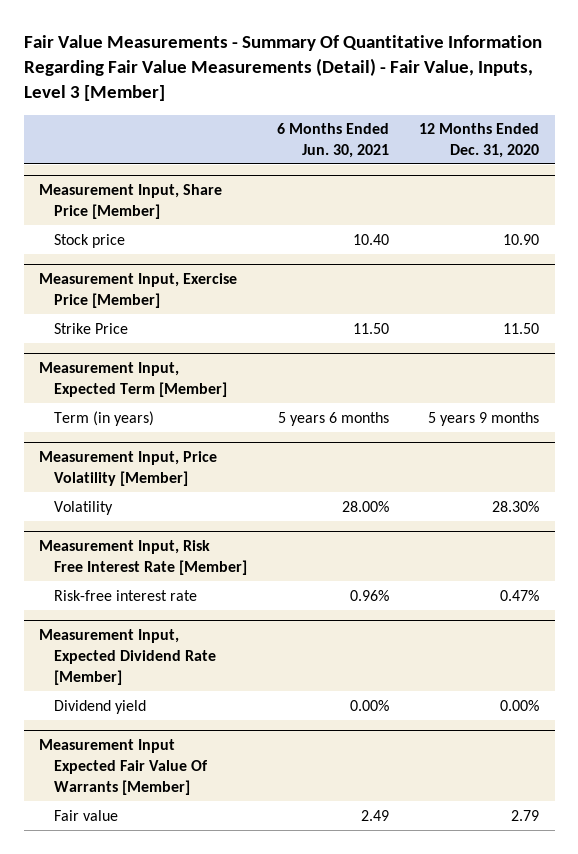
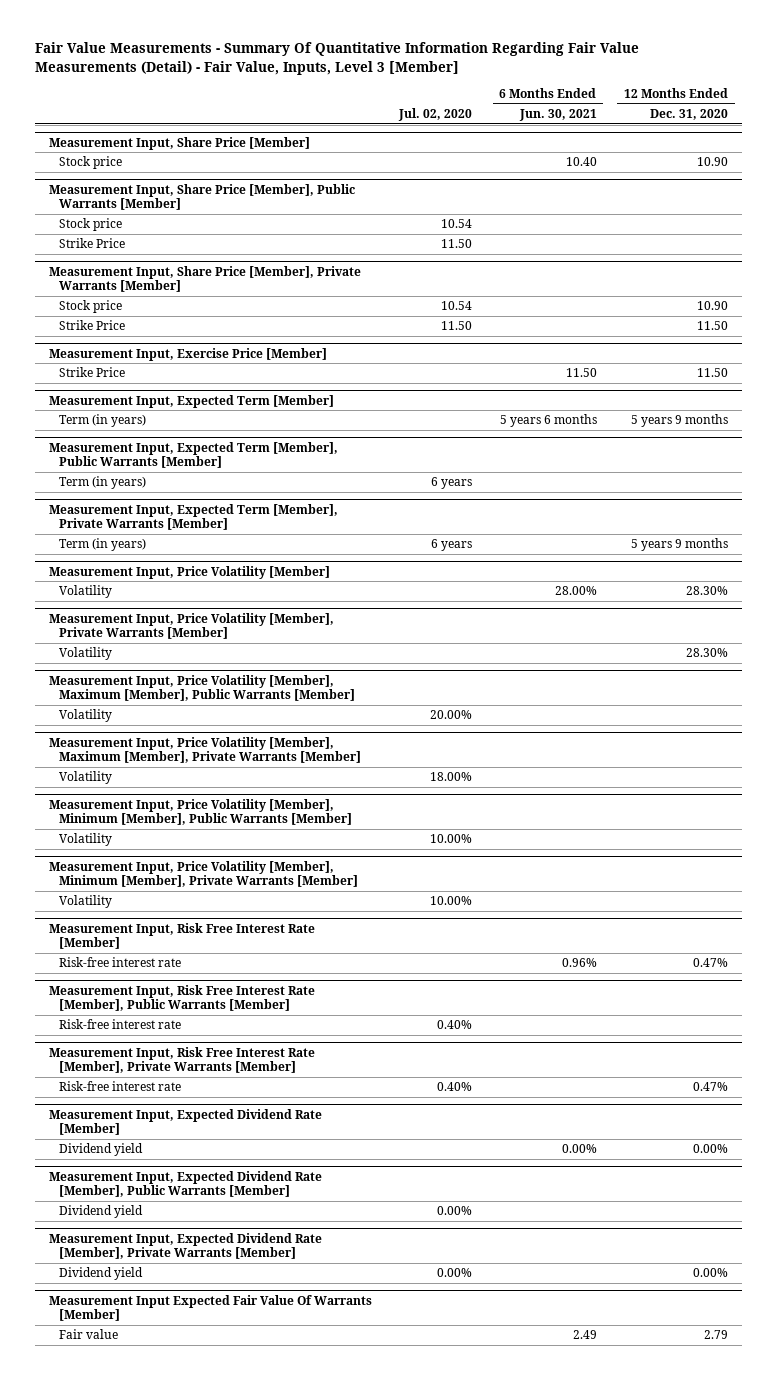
none -> [398,107,473,121] Jul. 02, 2020
none -> [48,183,355,211] Measurement Input, Share Price [Member], Public Warrants [Member]
none -> [58,218,122,232] Stock price
none -> [58,238,125,249] Strike Price
none -> [48,265,361,293] Measurement Input, Share Price [Member], Private Warrants [Member]
none -> [58,300,122,314] Stock price
none -> [58,320,125,331] Strike Price
none -> [48,441,338,469] Measurement Input, Expected Term [Member], Public Warrants [Member]
none -> [58,476,146,490] Term (in years)
none -> [48,503,338,531] Measurement Input, Expected Term [Member], Private Warrants [Member]
none -> [58,538,146,552] Term (in years)
none -> [48,612,334,640] Measurement Input, Price Volatility [Member], Private Warrants [Member]
none -> [58,647,112,661] Volatility
none -> [48,674,355,702] Measurement Input, Price Volatility [Member], Maximum [Member], Public Warrants [Member]
none -> [58,709,112,723] Volatility
none -> [48,736,361,764] Measurement Input, Price Volatility [Member], Maximum [Member], Private Warrants [Member]
none -> [58,771,112,785] Volatility
none -> [48,798,352,826] Measurement Input, Price Volatility [Member], Minimum [Member], Public Warrants [Member]
none -> [58,833,112,847] Volatility
none -> [48,860,358,888] Measurement Input, Price Volatility [Member], Minimum [Member], Private Warrants [Member]
none -> [58,895,112,909] Volatility
none -> [48,984,315,1012] Measurement Input, Risk Free Interest Rate [Member], Public Warrants [Member]
none -> [58,1019,181,1030] Risk-free interest rate
none -> [48,1046,315,1074] Measurement Input, Risk Free Interest Rate [Member], Private Warrants [Member]
none -> [58,1081,181,1092] Risk-free interest rate
none -> [48,1170,322,1198] Measurement Input, Expected Dividend Rate [Member], Public Warrants [Member]
none -> [58,1205,143,1219] Dividend yield
none -> [48,1232,322,1260] Measurement Input, Expected Dividend Rate [Member], Private Warrants [Member]
none -> [58,1267,143,1281] Dividend yield

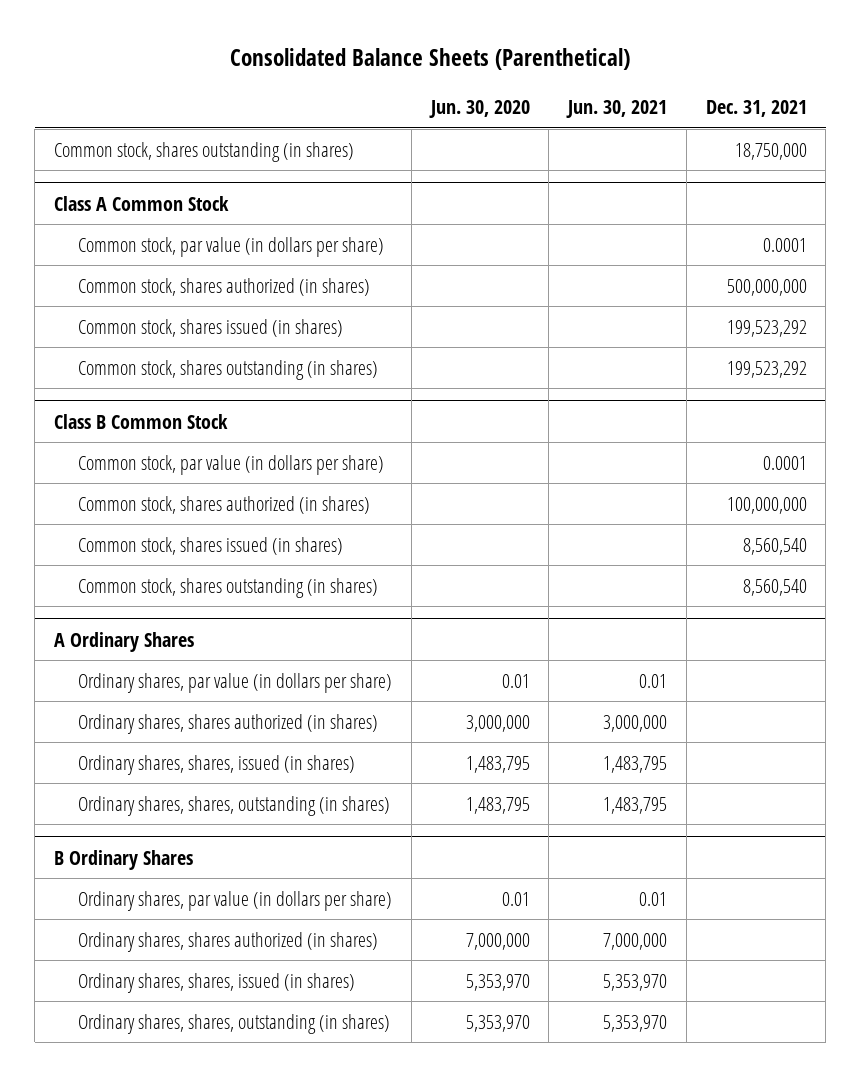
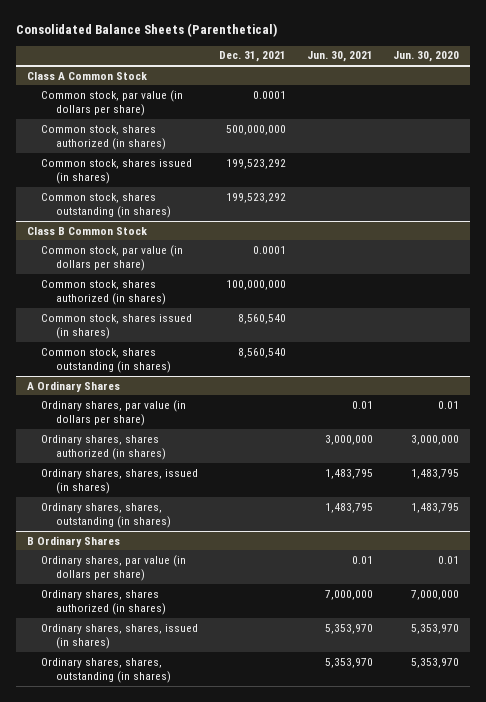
[54,141,355,162] Common stock, shares outstanding (in shares) -> none

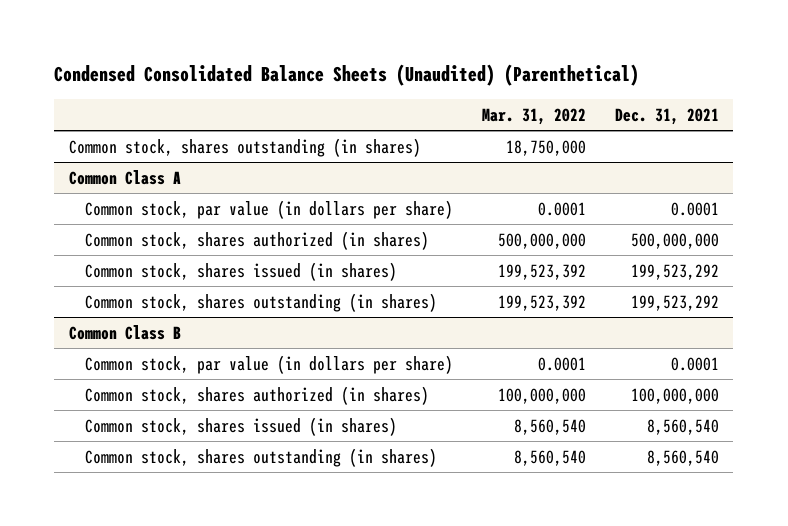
[16,23,278,38] Consolidated Balance Sheets (Parenthetical) -> [54,64,640,87] Condensed Consolidated Balance Sheets (Unaudited) (Parenthetical)
[306,51,373,63] Jun. 30, 2021 -> none
[393,51,460,63] Jun. 30, 2020 -> none
none -> [481,107,586,125] Mar. 31, 2022
none -> [68,137,421,157] Common stock, shares outstanding (in shares)
[26,71,147,80] Class A Common Stock -> [68,169,181,185] Common Class A
[26,226,147,235] Class B Common Stock -> [68,324,181,340] Common Class B
[26,380,120,392] A Ordinary Shares -> none
[41,399,187,426] Ordinary shares, par value (in dollars per share) -> none
[41,434,167,460] Ordinary shares, shares authorized (in shares) -> none
[41,468,199,494] Ordinary shares, shares, issued (in shares) -> none
[41,502,172,528] Ordinary shares, shares, outstanding (in shares) -> none
[26,535,120,547] B Ordinary Shares -> none
[41,554,187,581] Ordinary shares, par value (in dollars per share) -> none
[41,589,167,615] Ordinary shares, shares authorized (in shares) -> none
[41,623,199,649] Ordinary shares, shares, issued (in shares) -> none
[41,657,172,683] Ordinary shares, shares, outstanding (in shares) -> none

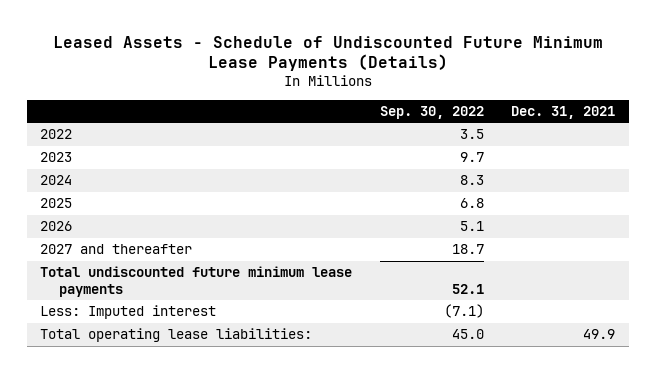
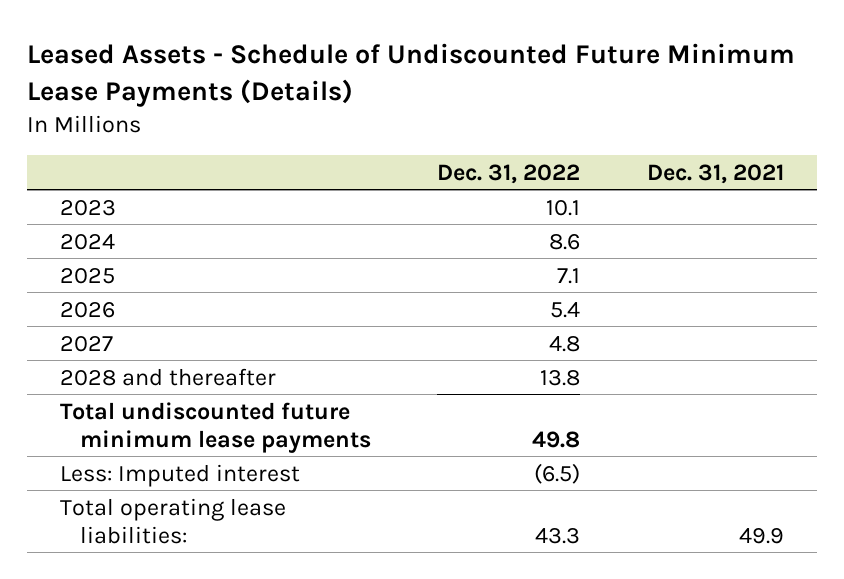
[379,106,484,120] Sep. 30, 2022 -> none
none -> [437,163,581,184] Dec. 31, 2022
[40,129,73,140] 2022 -> none
none -> [59,335,113,352] 2027
[40,244,193,255] 2027 and thereafter -> [59,367,276,386] 2028 and thereafter

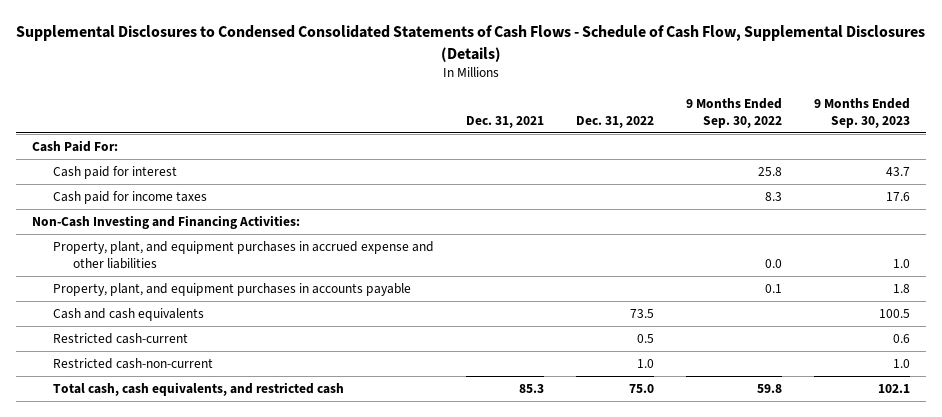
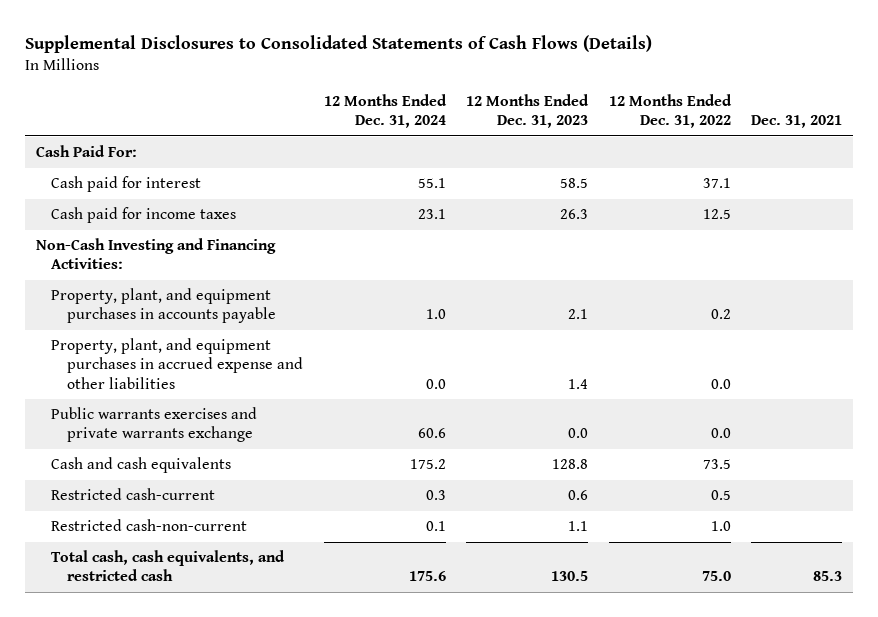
[16,25,926,62] Supplemental Disclosures to Condensed Consolidated Statements of Cash Flows - Schedule of Cash Flow, Supplemental Disclosures (Details) -> [25,35,653,54] Supplemental Disclosures to Consolidated Statements of Cash Flows (Details)
[575,116,654,129] Dec. 31, 2022 -> none
[685,97,782,129] 9 Months Ended Sep. 30, 2022 -> none
[813,97,910,129] 9 Months Ended Sep. 30, 2023 -> none
none -> [323,94,447,129] 12 Months Ended Dec. 31, 2024
none -> [466,94,590,129] 12 Months Ended Dec. 31, 2023
none -> [608,94,732,129] 12 Months Ended Dec. 31, 2022
[52,240,434,270] Property, plant, and equipment purchases in accrued expense and other liabilities -> [51,338,304,389] Property, plant, and equipment purchases in accrued expense and other liabilities
none -> [51,407,258,443] Public warrants exercises and private warrants exchange

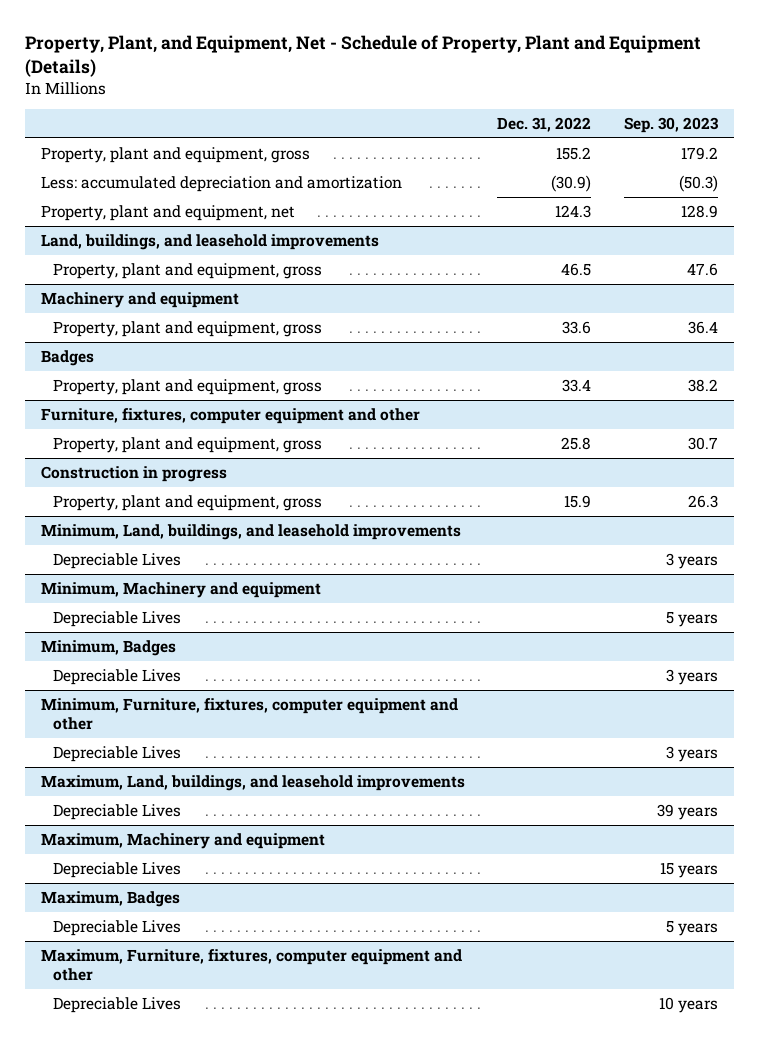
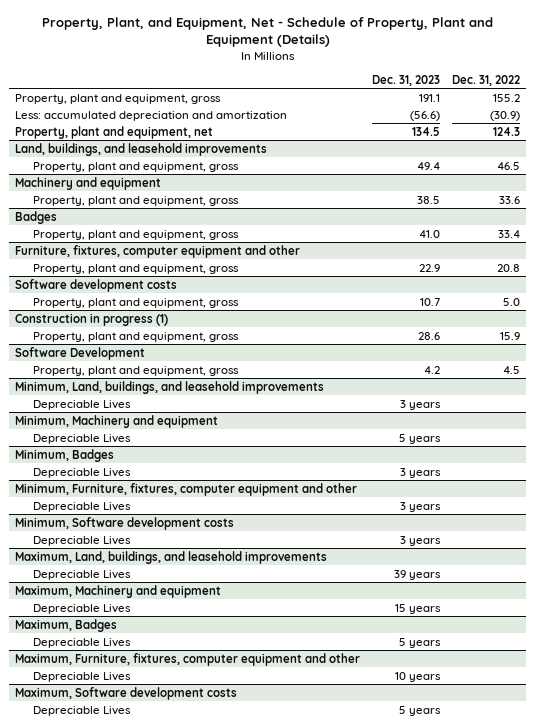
[623,116,719,133] Sep. 30, 2023 -> none
none -> [372,74,441,86] Dec. 31, 2023
[561,436,592,450] 25.8 -> [497,263,521,272] 20.8
none -> [15,278,178,292] Software development costs
none -> [32,297,239,308] Property, plant and equipment, gross
[41,465,228,482] Construction in progress -> [15,312,169,326] Construction in progress (1)
none -> [15,346,146,360] Software Development
none -> [32,365,239,376] Property, plant and equipment, gross
none -> [15,516,235,530] Minimum, Software development costs
none -> [32,535,131,546] Depreciable Lives
none -> [15,686,238,700] Maximum, Software development costs
none -> [32,705,131,716] Depreciable Lives

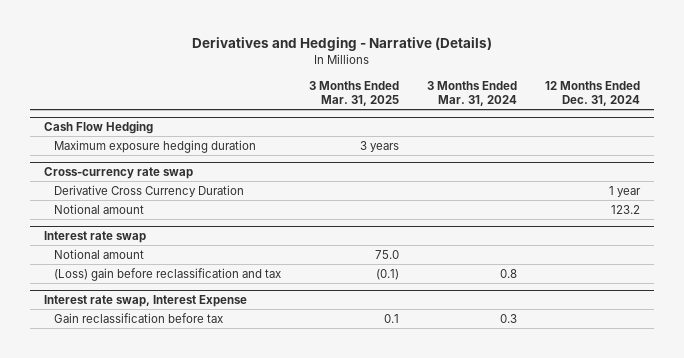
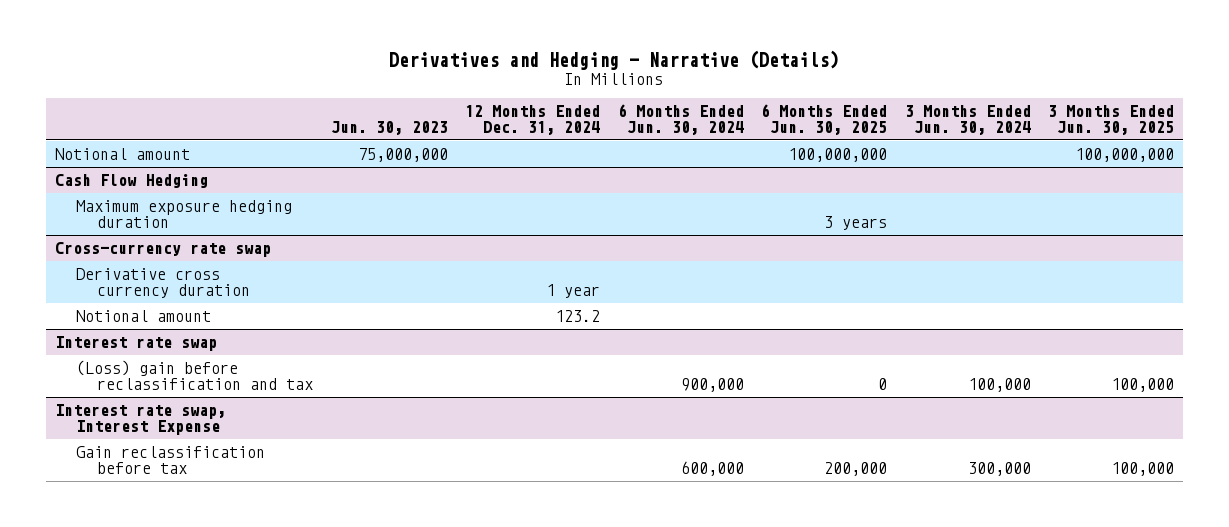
[309,80,400,106] 3 Months Ended Mar. 31, 2025 -> none
[427,80,518,106] 3 Months Ended Mar. 31, 2024 -> none
none -> [330,120,448,135] Jun. 30, 2023
none -> [617,104,744,135] 6 Months Ended Jun. 30, 2024
none -> [761,104,888,135] 6 Months Ended Jun. 30, 2025
none -> [904,105,1031,135] 3 Months Ended Jun. 30, 2024
none -> [1048,105,1175,135] 3 Months Ended Jun. 30, 2025
none -> [54,148,190,161] Notional amount
[53,184,244,197] Derivative Cross Currency Duration -> [76,268,251,298] Derivative cross currency duration
[53,248,144,259] Notional amount -> none

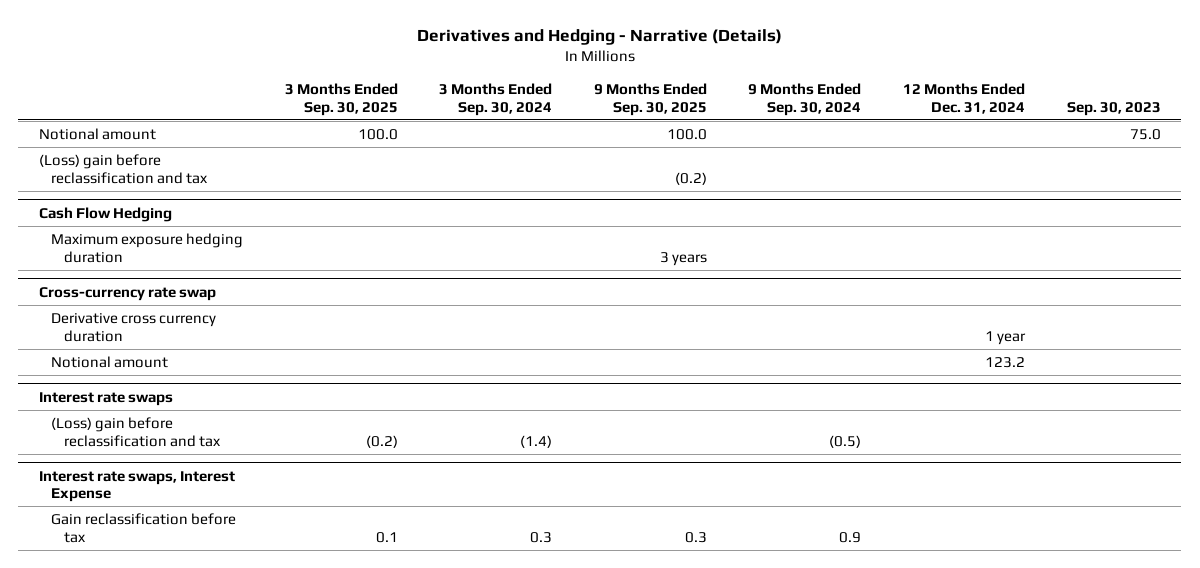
[330,120,448,135] Jun. 30, 2023 -> none
[617,104,744,135] 6 Months Ended Jun. 30, 2024 -> none
[761,104,888,135] 6 Months Ended Jun. 30, 2025 -> none
[904,105,1031,135] 3 Months Ended Jun. 30, 2024 -> none
[1048,105,1175,135] 3 Months Ended Jun. 30, 2025 -> none
none -> [284,83,398,116] 3 Months Ended Sep. 30, 2025
none -> [439,83,553,116] 3 Months Ended Sep. 30, 2024
none -> [593,83,707,116] 9 Months Ended Sep. 30, 2025
none -> [748,83,862,116] 9 Months Ended Sep. 30, 2024
none -> [1066,101,1161,116] Sep. 30, 2023
none -> [38,153,209,184] (Loss) gain before reclassification and tax
[54,336,217,352] Interest rate swap -> [38,391,173,406] Interest rate swaps
[54,404,226,435] Interest rate swap, Interest Expense -> [38,470,235,503] Interest rate swaps, Interest Expense

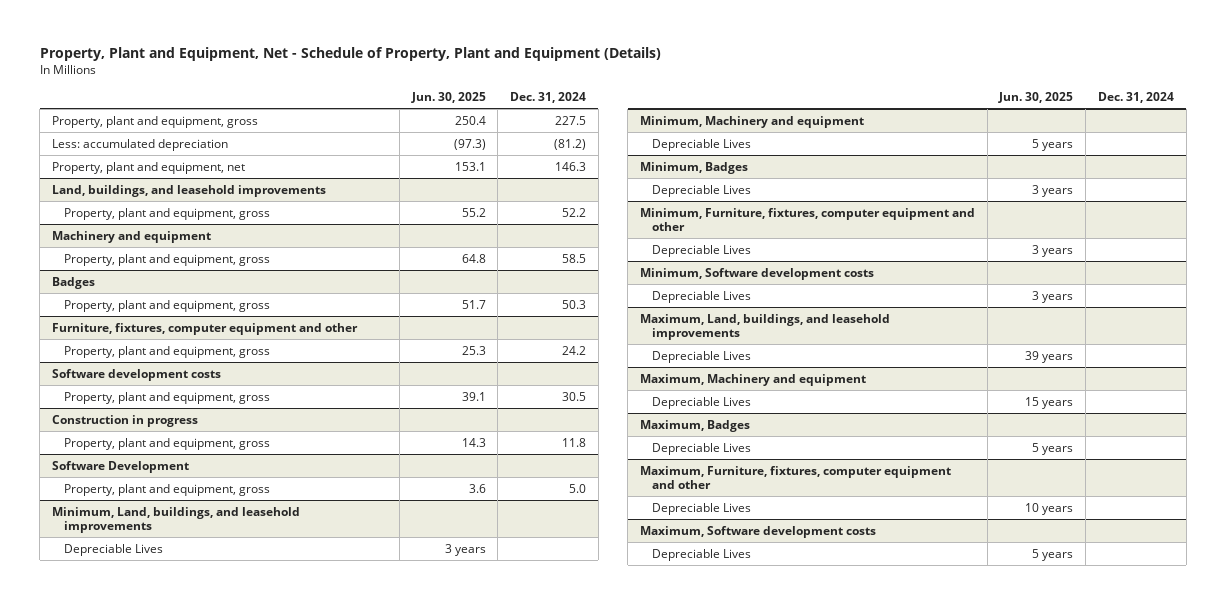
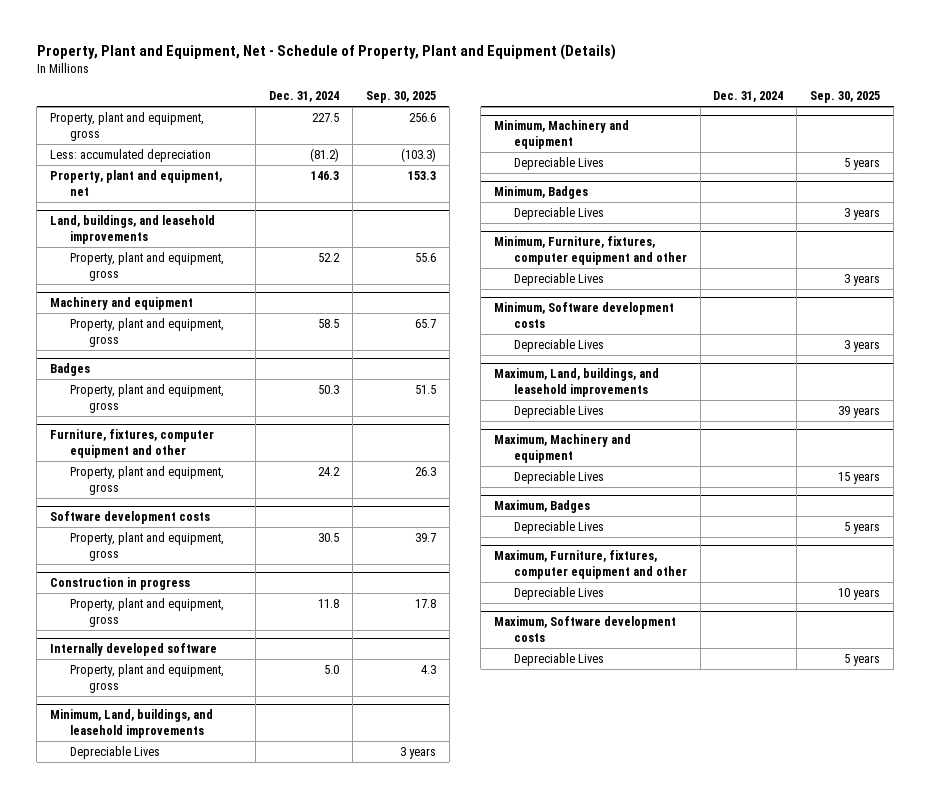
[410,91,486,103] Jun. 30, 2025 -> none
none -> [366,91,437,104] Sep. 30, 2025
[52,460,190,473] Software Development -> [49,642,217,656] Internally developed software

